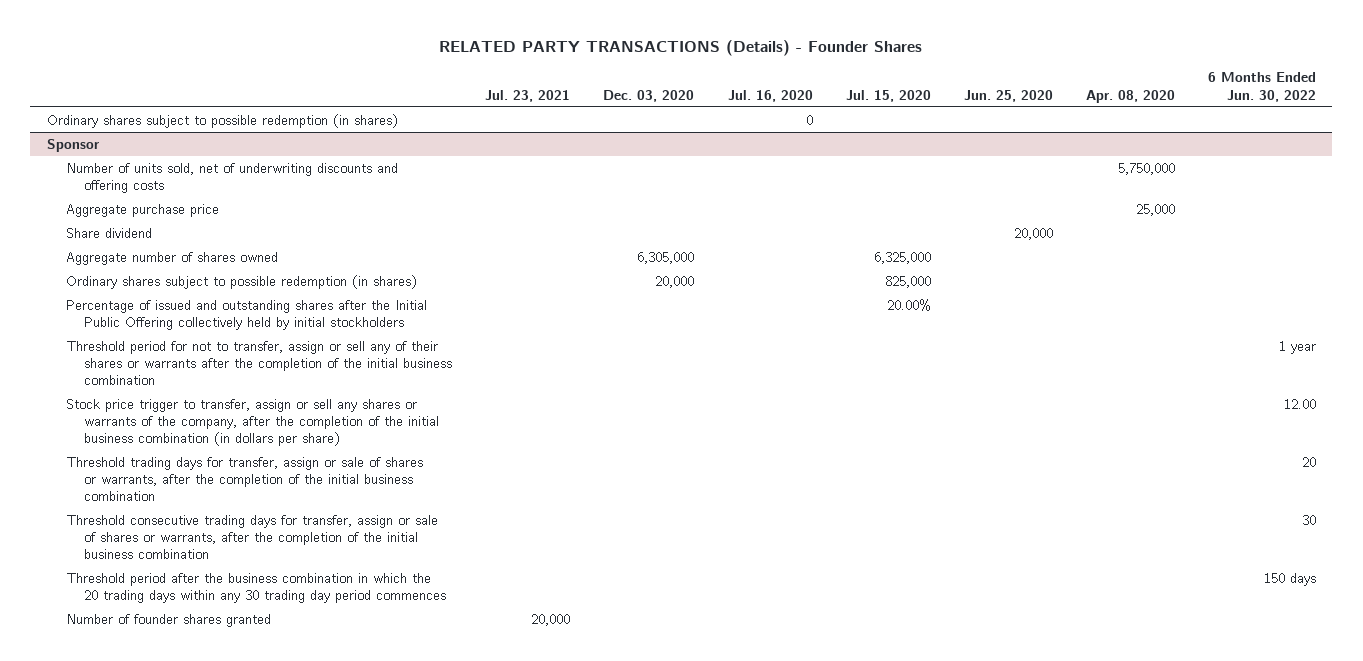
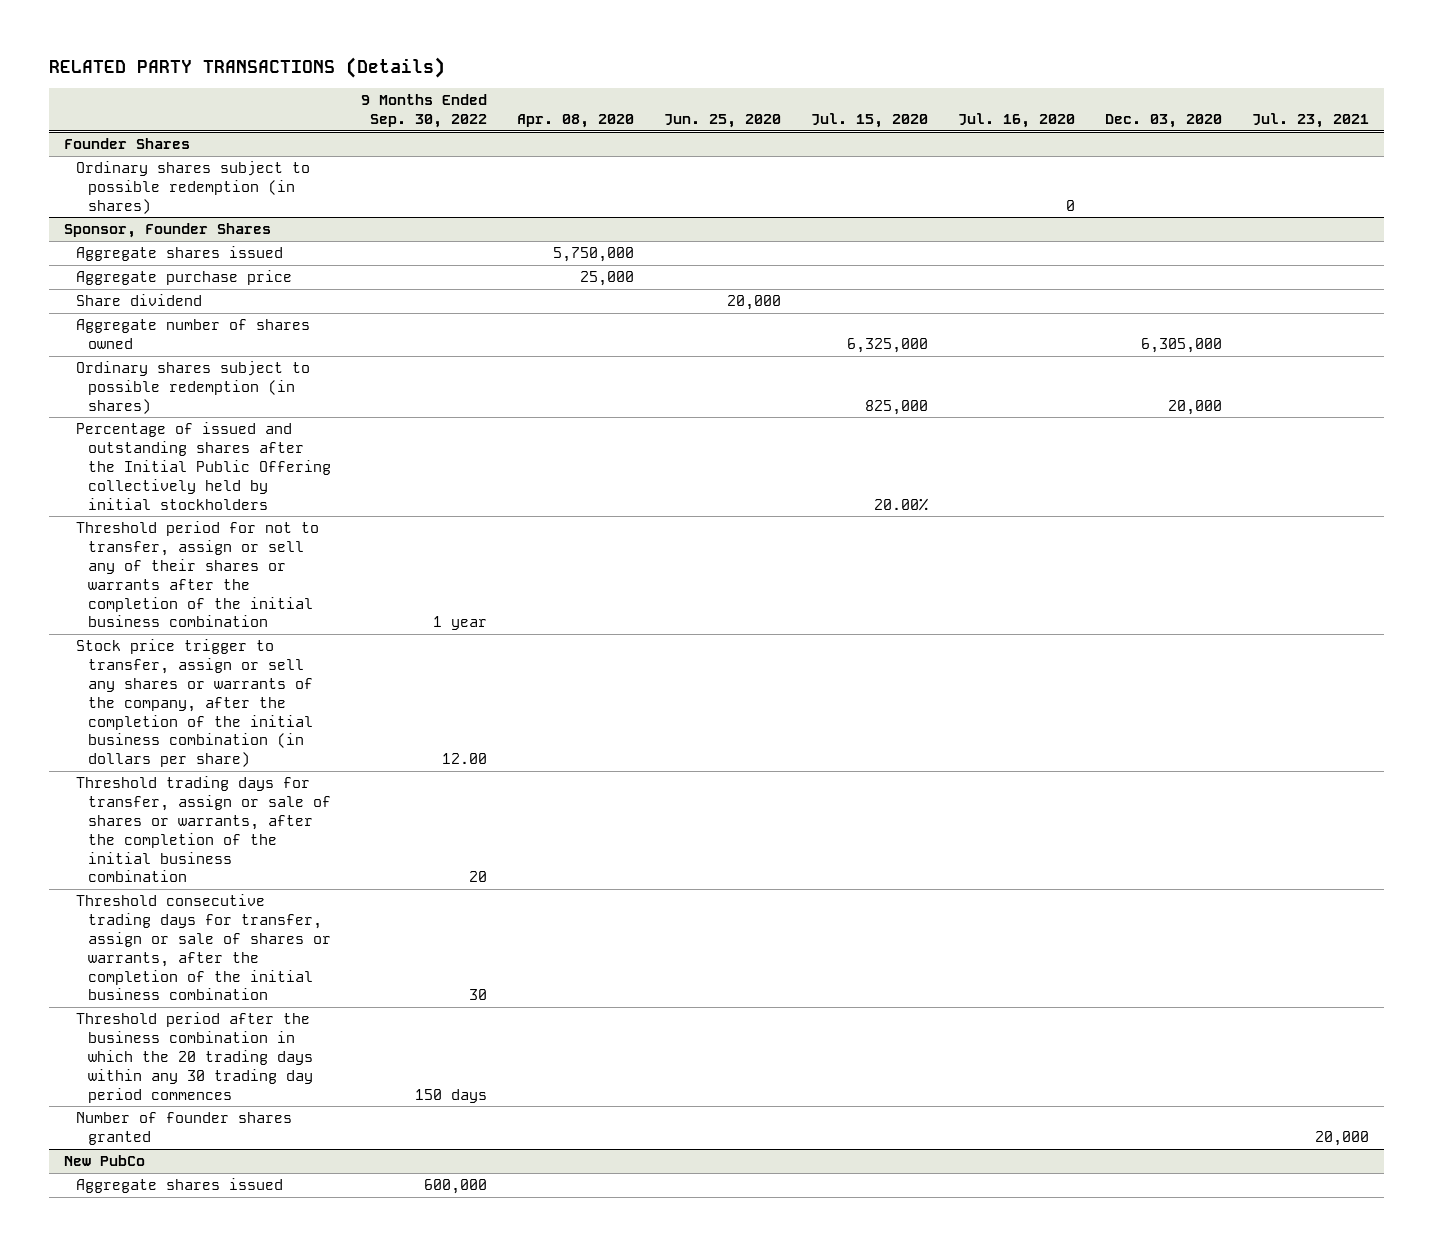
[439,39,923,56] RELATED PARTY TRANSACTIONS (Details) - Founder Shares -> [49,56,446,78] RELATED PARTY TRANSACTIONS (Details)
[1207,72,1316,102] 6 Months Ended Jun. 30, 2022 -> none
none -> [361,94,488,129] 9 Months Ended Sep. 30, 2022
[46,113,398,128] Ordinary shares subject to possible redemption (in shares) -> none
none -> [64,138,191,150] Founder Shares
none -> [76,161,311,214] Ordinary shares subject to possible redemption (in shares)
[46,138,99,152] Sponsor -> [64,223,272,239] Sponsor, Founder Shares
[65,162,398,193] Number of units sold, net of underwriting discounts and offering costs -> [76,246,284,262] Aggregate shares issued
none -> [64,1155,146,1167] New PubCo
none -> [76,1178,284,1194] Aggregate shares issued

